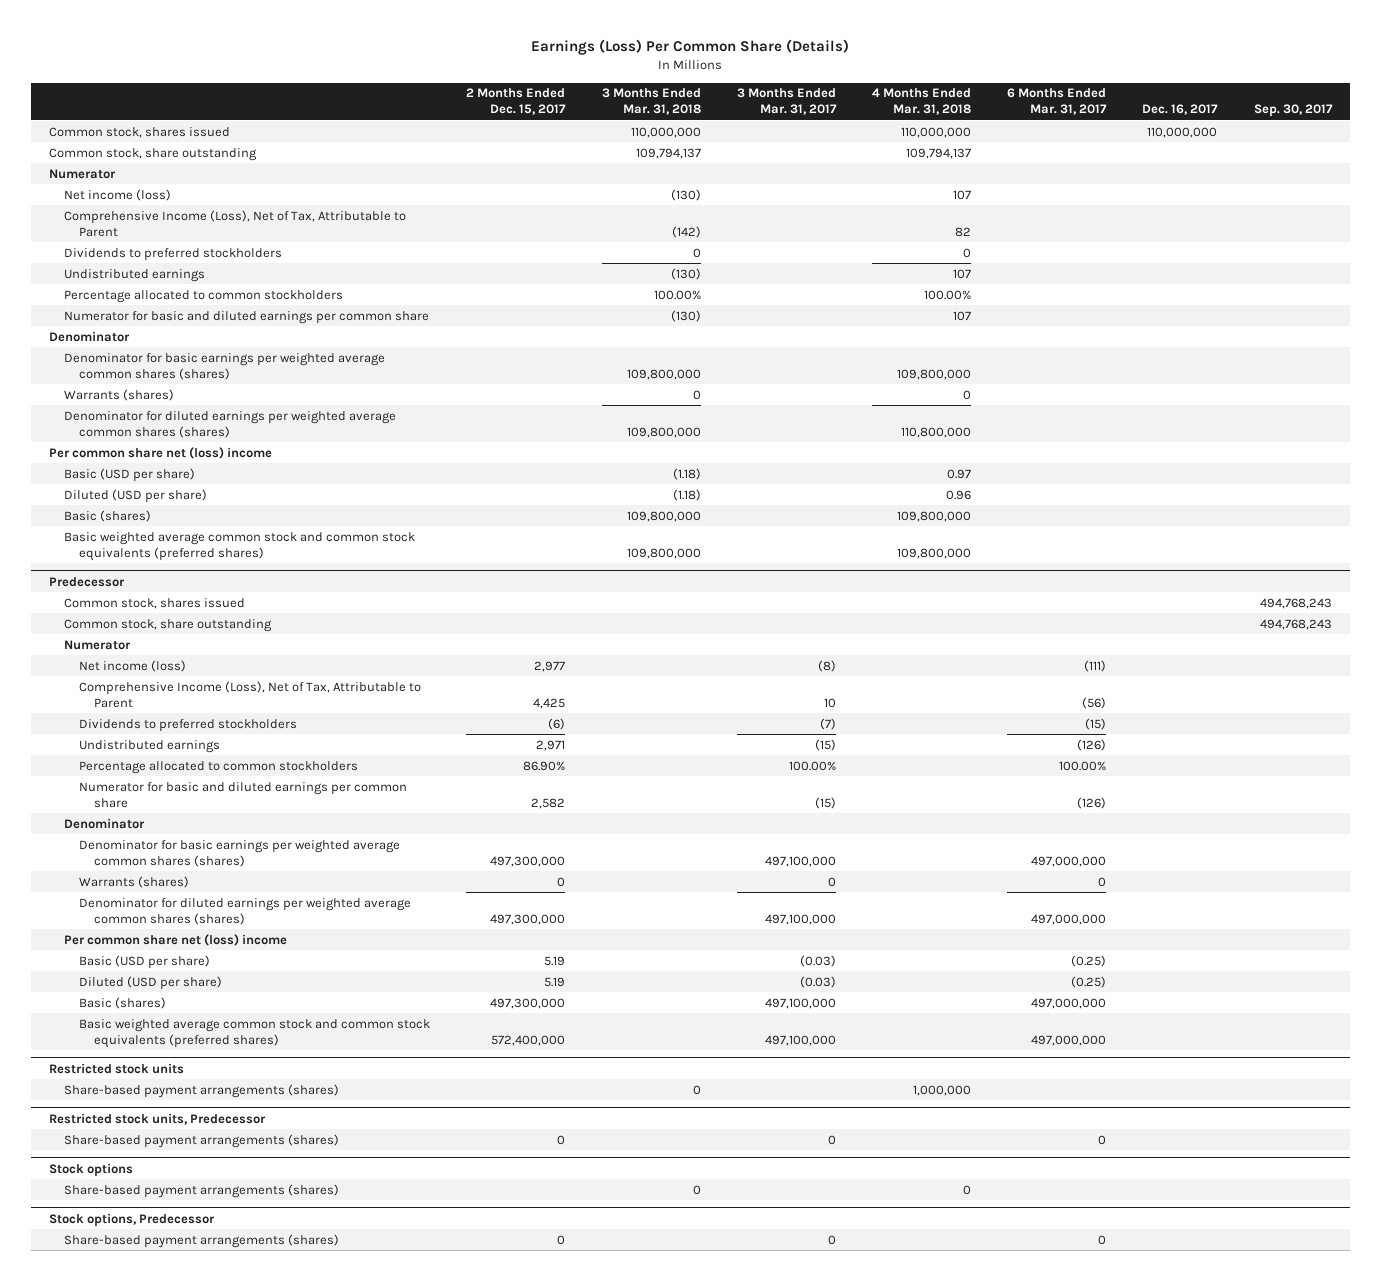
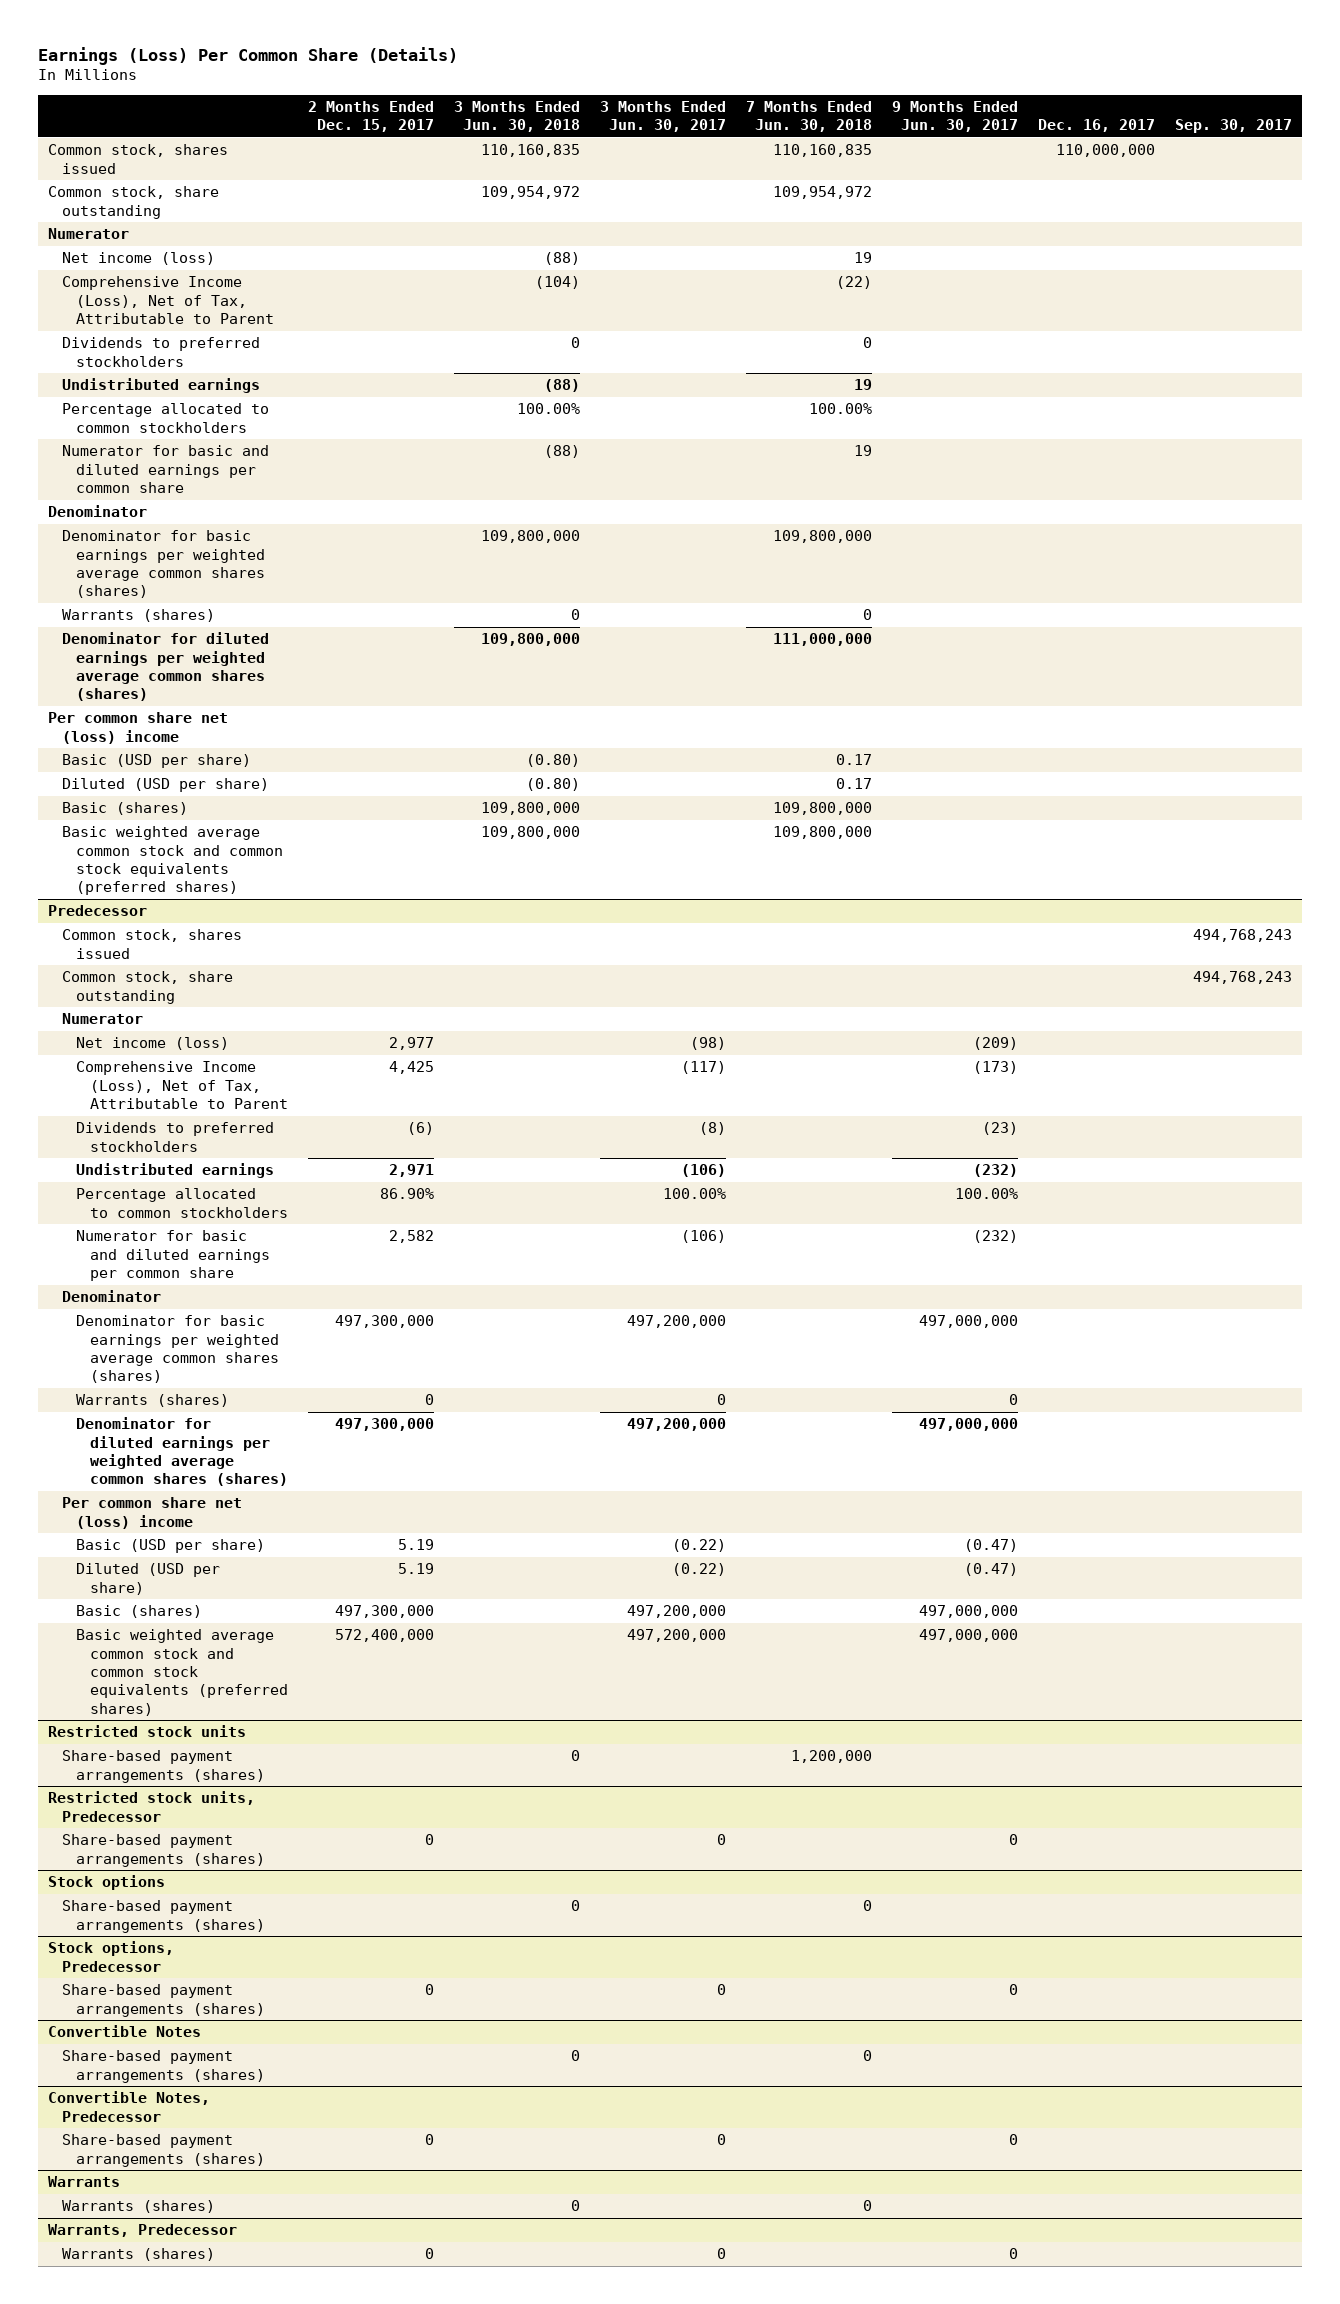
[601,88,701,116] 3 Months Ended Mar. 31, 2018 -> none
[736,88,837,116] 3 Months Ended Mar. 31, 2017 -> none
[871,88,971,116] 4 Months Ended Mar. 31, 2018 -> none
[1007,88,1108,116] 6 Months Ended Mar. 31, 2017 -> none
none -> [453,100,580,133] 3 Months Ended Jun. 30, 2018
none -> [599,100,726,133] 3 Months Ended Jun. 30, 2017
none -> [745,100,872,133] 7 Months Ended Jun. 30, 2018
none -> [891,100,1018,133] 9 Months Ended Jun. 30, 2017
none -> [48,2025,202,2038] Convertible Notes
none -> [62,2050,265,2083] Share-based payment arrangements (shares)
none -> [48,2091,211,2122] Convertible Notes, Predecessor
none -> [62,2134,265,2167] Share-based payment arrangements (shares)
none -> [48,2176,121,2188] Warrants
none -> [62,2200,216,2214] Warrants (shares)
none -> [48,2224,238,2238] Warrants, Predecessor
none -> [62,2248,216,2262] Warrants (shares)

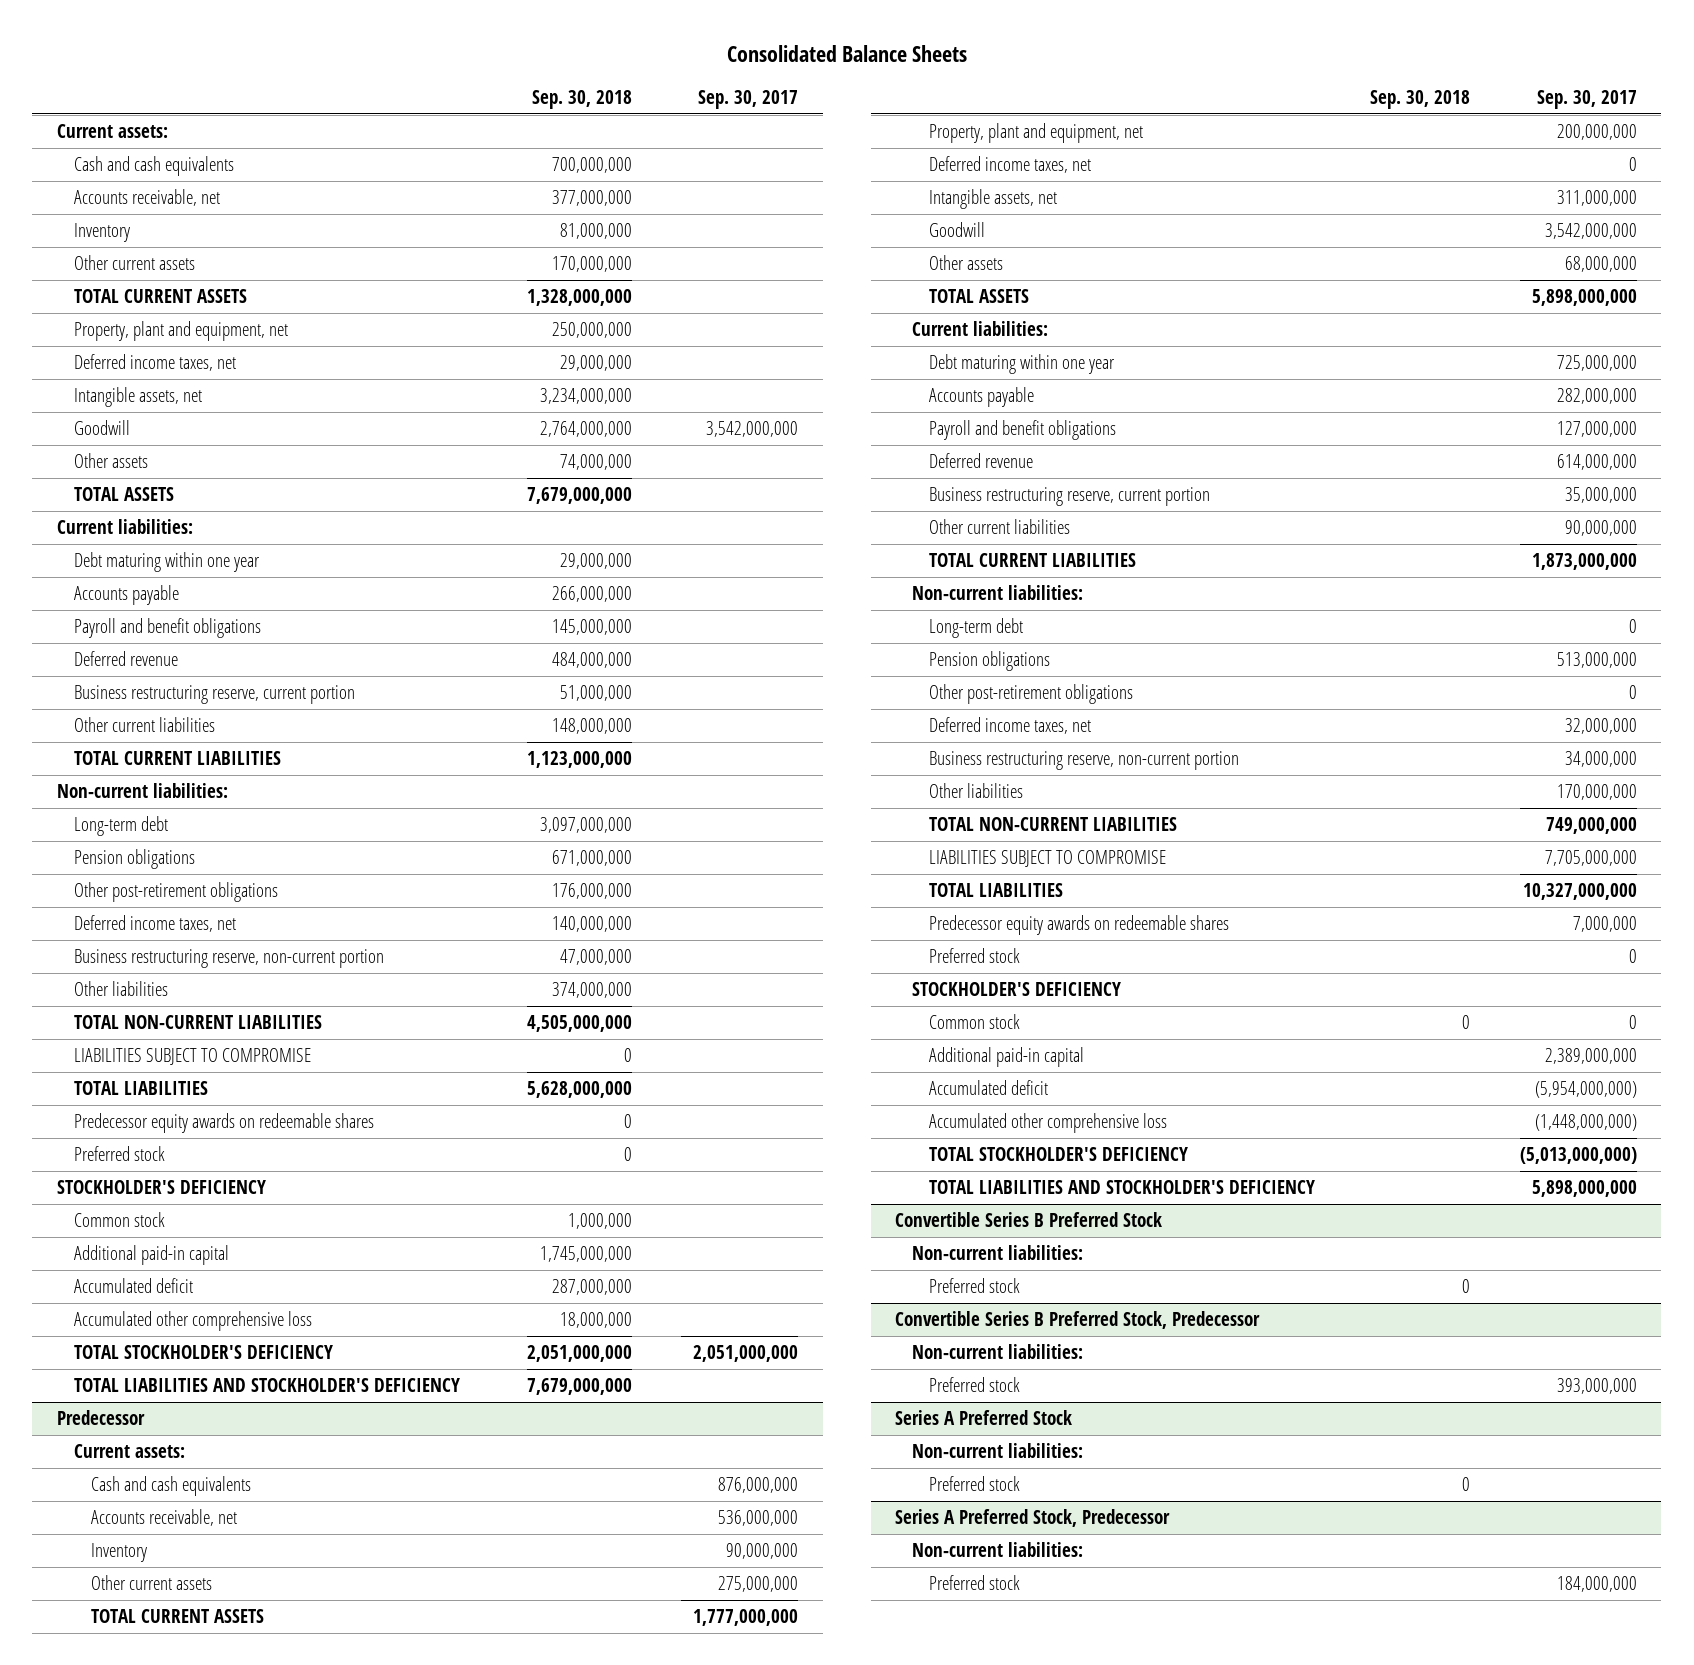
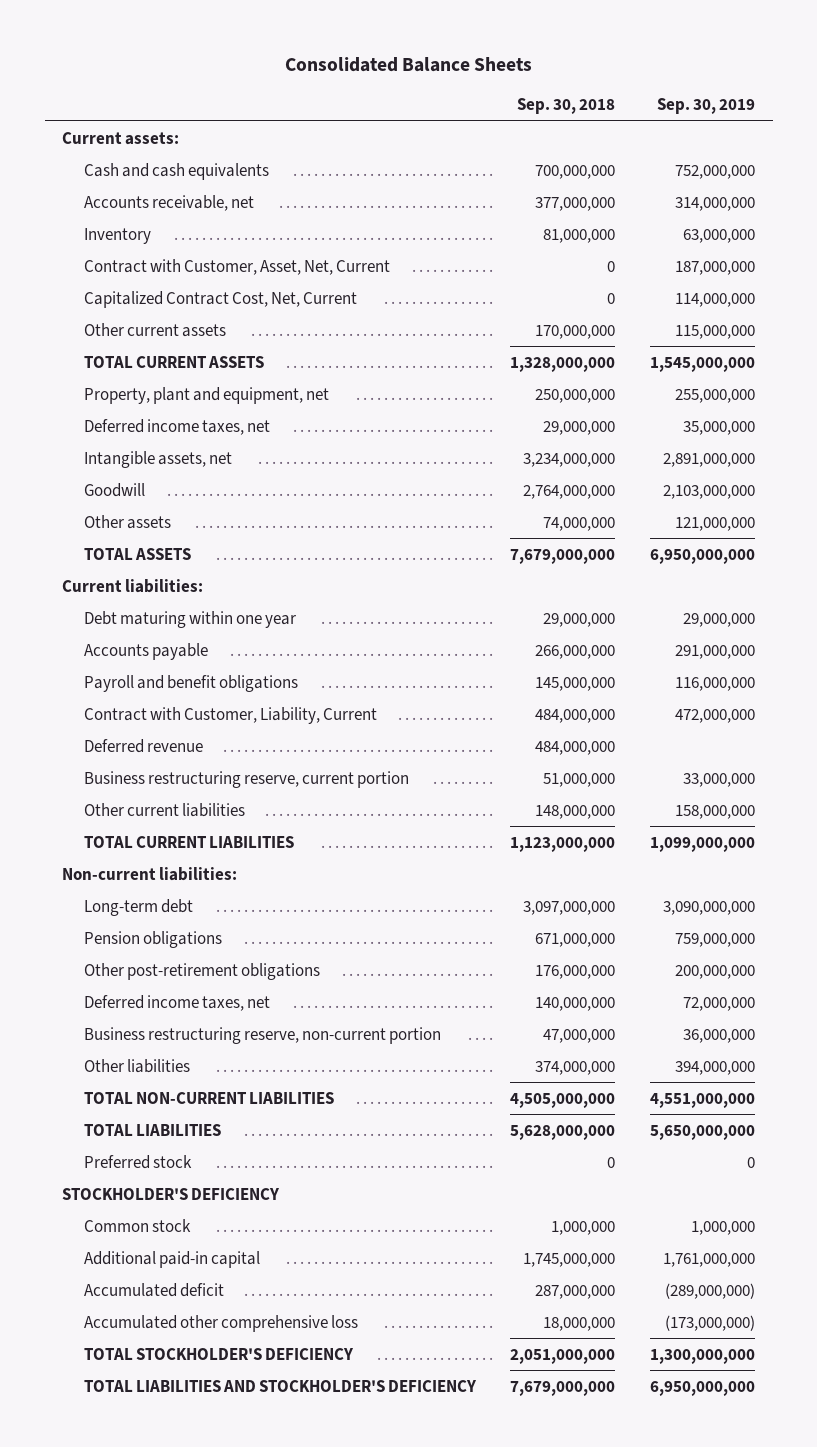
[698,90,799,110] Sep. 30, 2017 -> none
none -> [657,98,756,115] Sep. 30, 2019
none -> [83,258,390,275] Contract with Customer, Asset, Net, Current
none -> [83,290,357,308] Capitalized Contract Cost, Net, Current
none -> [83,706,377,724] Contract with Customer, Liability, Current
[74,1048,312,1066] LIABILITIES SUBJECT TO COMPROMISE -> none
[74,1113,375,1134] Predecessor equity awards on redeemable shares -> none
[57,1410,146,1426] Predecessor -> none
[74,1444,186,1459] Current assets: -> none
[91,1476,252,1497] Cash and cash equivalents -> none
[91,1509,238,1527] Accounts receivable, net -> none
[91,1543,148,1563] Inventory -> none
[91,1575,213,1591] Other current assets -> none
[91,1609,265,1624] TOTAL CURRENT ASSETS -> none
[929,123,1144,144] Property, plant and equipment, net -> none
[929,156,1092,174] Deferred income taxes, net -> none
[929,189,1058,210] Intangible assets, net -> none
[929,222,986,238] Goodwill -> none
[929,255,1004,271] Other assets -> none
[929,289,1030,304] TOTAL ASSETS -> none
[912,321,1049,337] Current liabilities: -> none
[929,354,1116,375] Debt maturing within one year -> none
[929,387,1035,408] Accounts payable -> none
[929,420,1117,441] Payroll and benefit obligations -> none
[929,453,1034,469] Deferred revenue -> none
[929,487,1211,507] Business restructuring reserve, current portion -> none
[929,519,1071,535] Other current liabilities -> none
[929,553,1137,568] TOTAL CURRENT LIABILITIES -> none
[912,585,1084,601] Non-current liabilities: -> none
[929,618,1024,639] Long-term debt -> none
[929,651,1051,672] Pension obligations -> none
[929,684,1134,705] Other post-retirement obligations -> none
[929,717,1092,735] Deferred income taxes, net -> none
[929,751,1240,771] Business restructuring reserve, non-current portion -> none
[929,783,1024,799] Other liabilities -> none
[929,817,1178,832] TOTAL NON-CURRENT LIABILITIES -> none
[929,850,1167,868] LIABILITIES SUBJECT TO COMPROMISE -> none
[929,883,1064,898] TOTAL LIABILITIES -> none
[929,915,1230,936] Predecessor equity awards on redeemable shares -> none
[929,948,1021,964] Preferred stock -> none
[912,982,1122,997] STOCKHOLDER'S DEFICIENCY -> none
[929,1014,1021,1030] Common stock -> none
[929,1047,1085,1068] Additional paid-in capital -> none
[929,1080,1049,1096] Accumulated deficit -> none
[929,1113,1168,1134] Accumulated other comprehensive loss -> none
[929,1147,1189,1162] TOTAL STOCKHOLDER'S DEFICIENCY -> none
[929,1180,1316,1195] TOTAL LIABILITIES AND STOCKHOLDER'S DEFICIENCY -> none
[895,1212,1163,1228] Convertible Series B Preferred Stock -> none
[912,1245,1084,1261] Non-current liabilities: -> none
[929,1278,1021,1294] Preferred stock -> none
[895,1311,1261,1330] Convertible Series B Preferred Stock, Predecessor -> none
[912,1344,1084,1360] Non-current liabilities: -> none
[929,1377,1021,1393] Preferred stock -> none
[895,1410,1073,1426] Series A Preferred Stock -> none
[912,1443,1084,1459] Non-current liabilities: -> none
[929,1476,1021,1492] Preferred stock -> none
[895,1509,1171,1528] Series A Preferred Stock, Predecessor -> none
[912,1542,1084,1558] Non-current liabilities: -> none
[929,1575,1021,1591] Preferred stock -> none

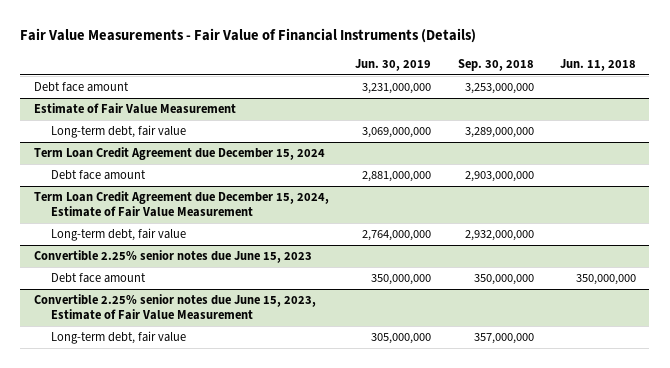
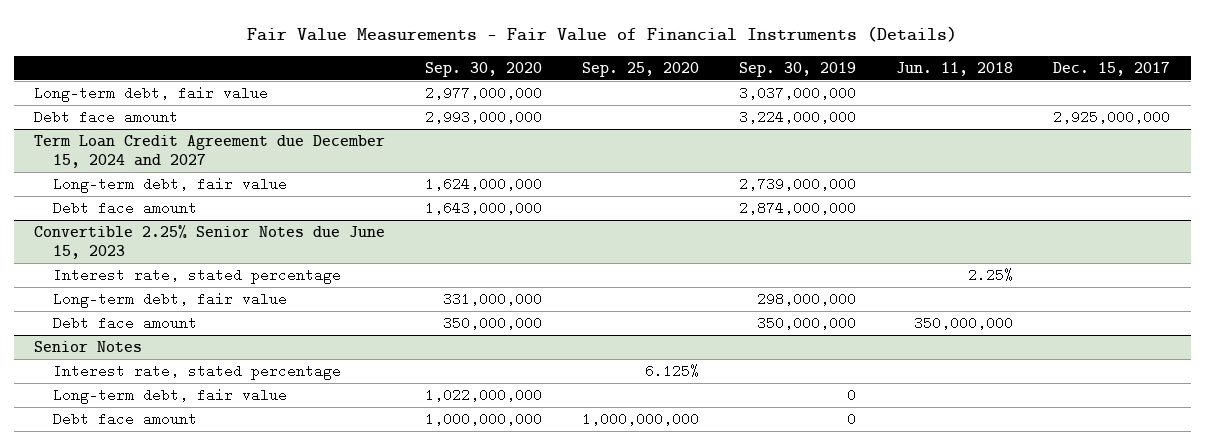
[355,59,432,72] Jun. 30, 2019 -> none
[457,59,534,72] Sep. 30, 2018 -> none
none -> [425,61,543,77] Sep. 30, 2020
none -> [582,61,700,77] Sep. 25, 2020
none -> [739,61,857,77] Sep. 30, 2019
none -> [1053,61,1171,76] Dec. 15, 2017
none -> [34,85,269,102] Long-term debt, fair value
[33,103,236,115] Estimate of Fair Value Measurement -> none
[51,125,187,139] Long-term debt, fair value -> none
[33,147,325,161] Term Loan Credit Agreement due December 15, 2024 -> [34,134,386,168] Term Loan Credit Agreement due December 15, 2024 and 2027
none -> [52,176,287,193] Long-term debt, fair value
[33,191,329,218] Term Loan Credit Agreement due December 15, 2024, Estimate of Fair Value Measurement -> none
[51,228,187,242] Long-term debt, fair value -> none
[33,250,312,264] Convertible 2.25% senior notes due June 15, 2023 -> [34,224,386,259] Convertible 2.25% Senior Notes due June 15, 2023
none -> [52,267,341,284] Interest rate, stated percentage
none -> [52,291,287,308] Long-term debt, fair value
[33,294,316,321] Convertible 2.25% senior notes due June 15, 2023, Estimate of Fair Value Measurement -> [34,340,143,352] Senior Notes
none -> [52,363,341,380] Interest rate, stated percentage
none -> [52,411,197,426] Debt face amount

